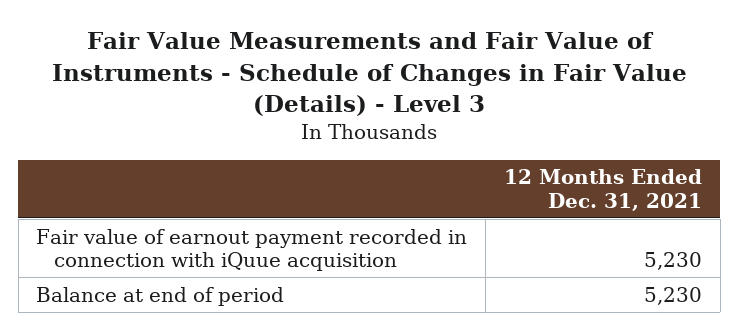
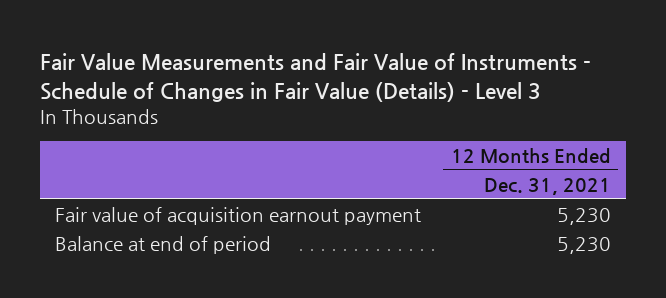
[36,228,468,272] Fair value of earnout payment recorded in connection with iQuue acquisition -> [55,206,422,225] Fair value of acquisition earnout payment

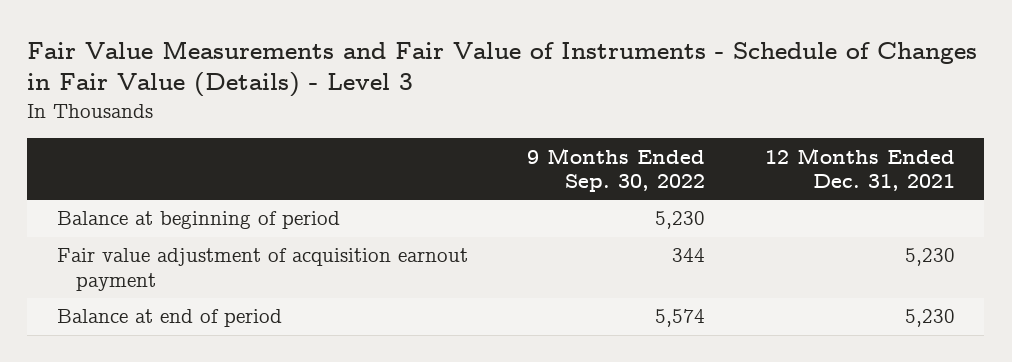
none -> [527,147,706,193] 9 Months Ended Sep. 30, 2022
none -> [56,211,340,230] Balance at beginning of period
[55,206,422,225] Fair value of acquisition earnout payment -> [56,248,468,291] Fair value adjustment of acquisition earnout payment

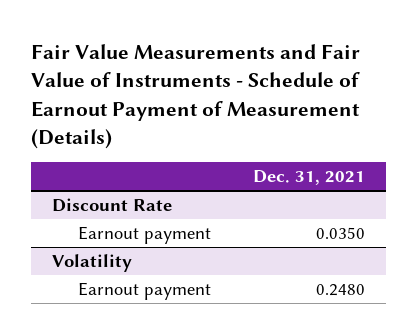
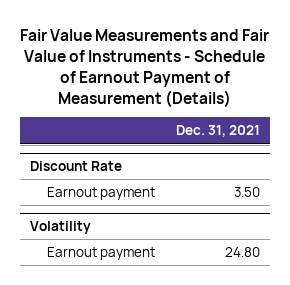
[315,226,365,239] 0.0350 -> [233,186,260,197] 3.50
[315,283,365,296] 0.2480 -> [224,246,260,257] 24.80

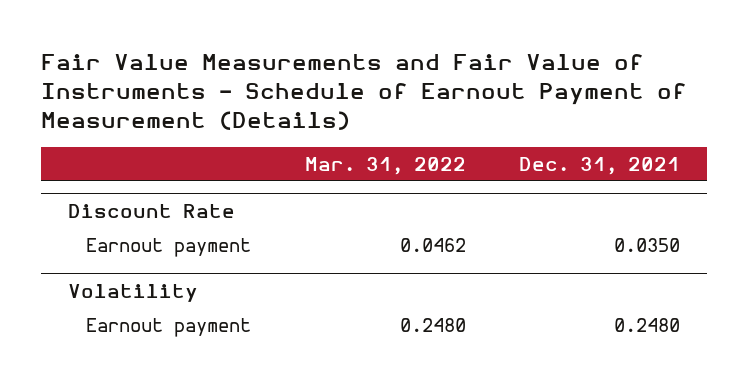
none -> [304,157,466,176] Mar. 31, 2022
[233,186,260,197] 3.50 -> [614,237,681,252] 0.0350
[224,246,260,257] 24.80 -> [614,317,681,332] 0.2480

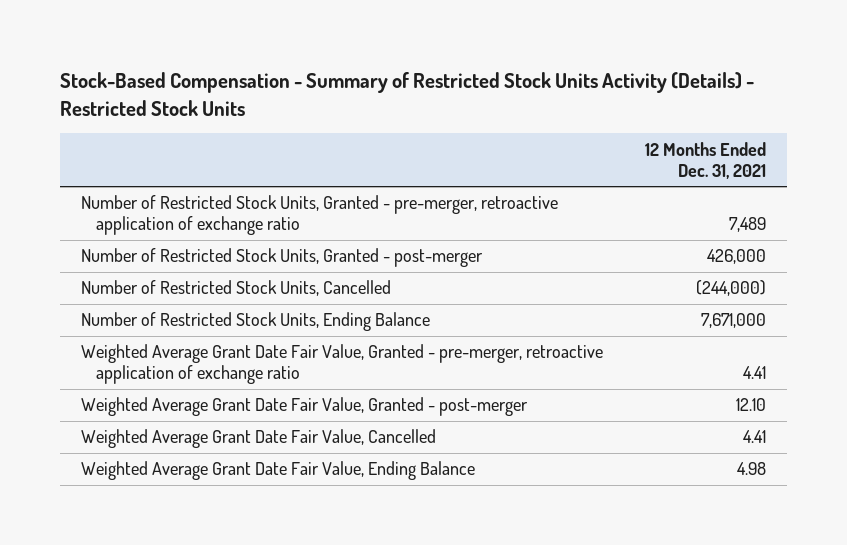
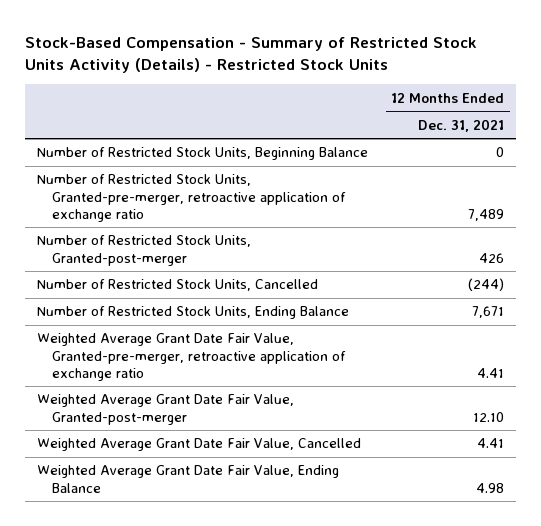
none -> [37,147,369,161] Number of Restricted Stock Units, Beginning Balance
[81,195,559,236] Number of Restricted Stock Units, Granted - pre-merger, retroactive application of exchange ratio -> [37,174,346,222] Number of Restricted Stock Units, Granted-pre-merger, retroactive application of exchange ratio
[81,248,484,268] Number of Restricted Stock Units, Granted - post-merger -> [37,235,252,266] Number of Restricted Stock Units, Granted-post-merger
[706,249,766,265] 426,000 -> [479,252,505,263] 426
[695,280,766,297] (244,000) -> [468,278,505,292] (244)
[700,313,766,329] 7,671,000 -> [472,306,505,319] 7,671
[81,344,604,385] Weighted Average Grant Date Fair Value, Granted - pre-merger, retroactive application of exchange ratio -> [37,333,346,381] Weighted Average Grant Date Fair Value, Granted-pre-merger, retroactive application of exchange ratio
[81,397,529,417] Weighted Average Grant Date Fair Value, Granted - post-merger -> [37,394,295,425] Weighted Average Grant Date Fair Value, Granted-post-merger

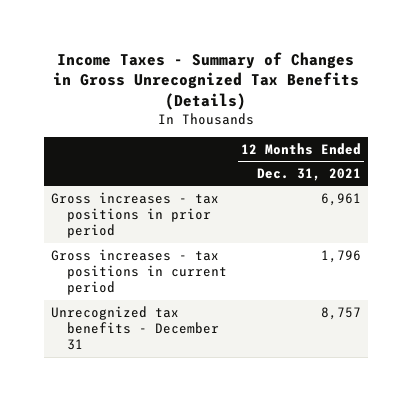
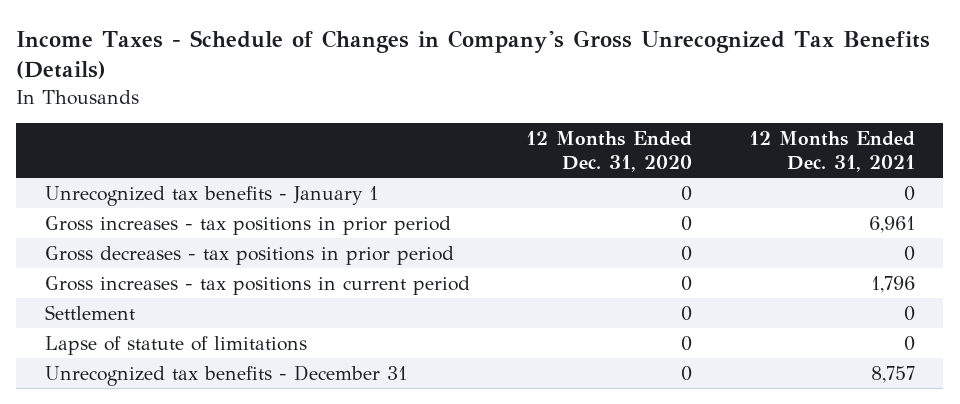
[52,51,359,110] Income Taxes - Summary of Changes in Gross Unrecognized Tax Benefits (Details) -> [16,29,931,80] Income Taxes - Schedule of Changes in Company's Gross Unrecognized Tax Benefits (Details)
none -> [526,131,693,172] 12 Months Ended Dec. 31, 2020
none -> [44,185,378,206] Unrecognized tax benefits - January 1
none -> [44,245,454,265] Gross decreases - tax positions in prior period
none -> [44,304,135,320] Settlement
none -> [44,335,307,355] Lapse of statute of limitations

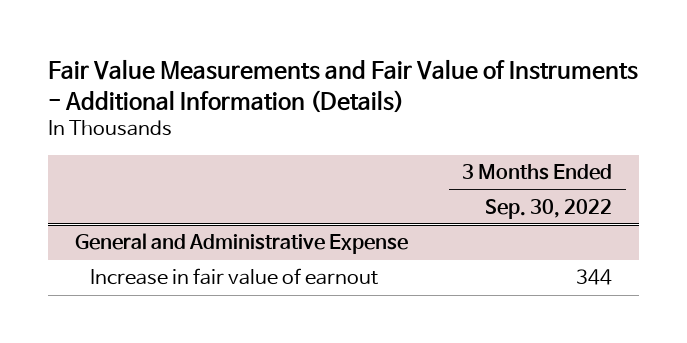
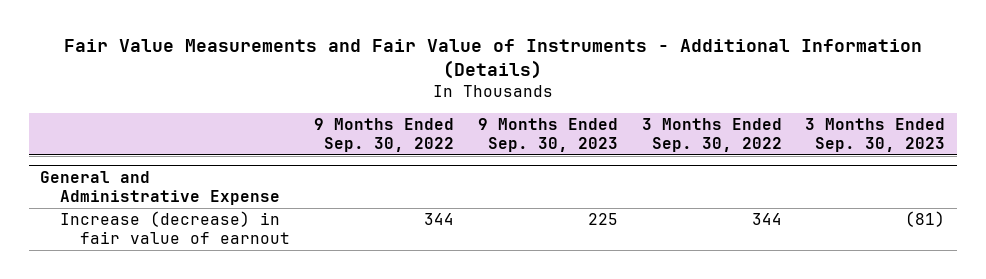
none -> [314,117,455,152] 9 Months Ended Sep. 30, 2022
none -> [477,117,618,152] 9 Months Ended Sep. 30, 2023
none -> [805,117,946,152] 3 Months Ended Sep. 30, 2023
[89,268,378,286] Increase in fair value of earnout -> [60,211,291,245] Increase (decrease) in fair value of earnout

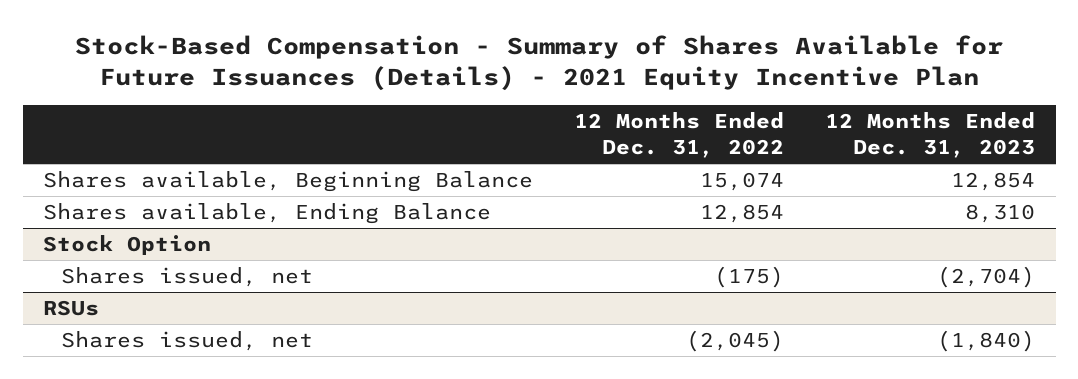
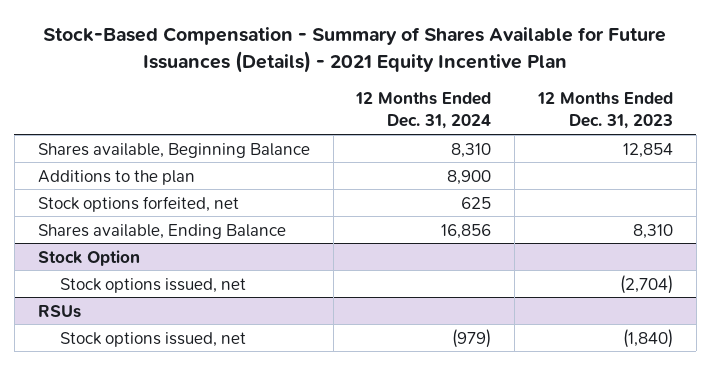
[574,112,785,159] 12 Months Ended Dec. 31, 2022 -> none
none -> [355,92,492,130] 12 Months Ended Dec. 31, 2024
none -> [37,169,195,185] Additions to the plan
none -> [37,195,239,212] Stock options forfeited, net
[60,267,313,288] Shares issued, net -> [59,277,246,293] Stock options issued, net
[60,331,313,352] Shares issued, net -> [59,331,246,347] Stock options issued, net

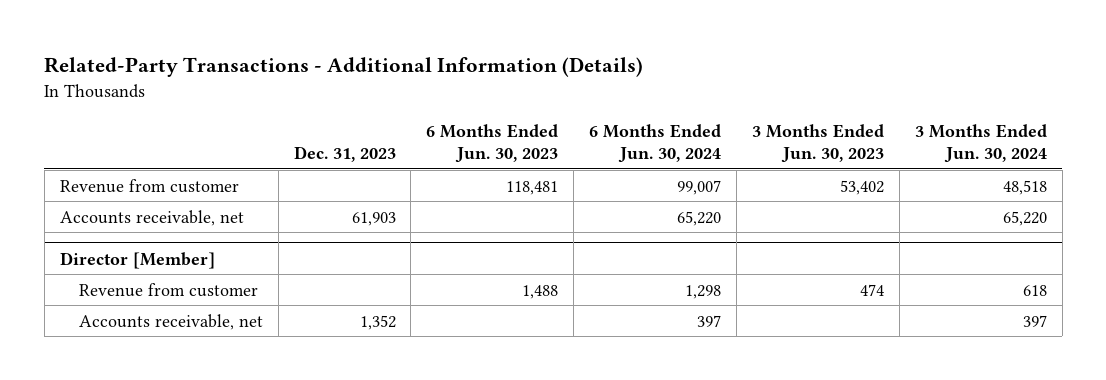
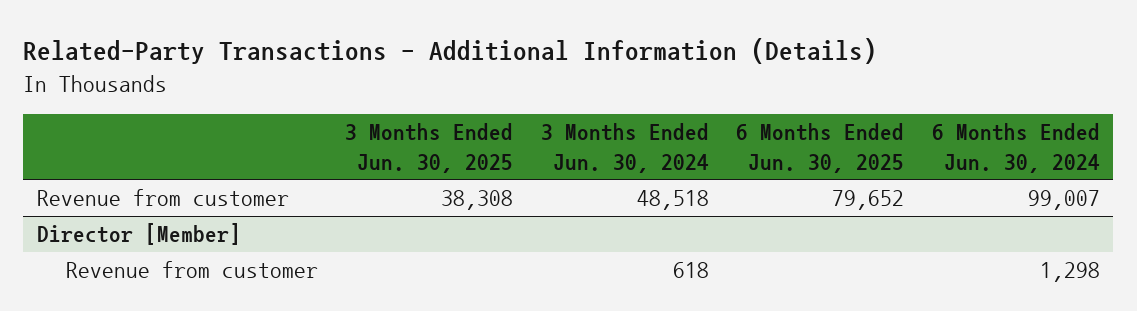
[293,145,396,162] Dec. 31, 2023 -> none
[426,123,559,163] 6 Months Ended Jun. 30, 2023 -> none
[752,123,885,163] 3 Months Ended Jun. 30, 2023 -> none
none -> [345,123,514,174] 3 Months Ended Jun. 30, 2025
none -> [736,123,905,174] 6 Months Ended Jun. 30, 2025
[59,209,244,226] Accounts receivable, net -> none
[78,313,263,330] Accounts receivable, net -> none

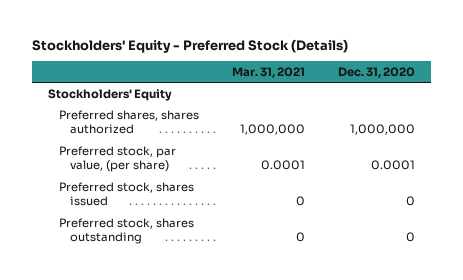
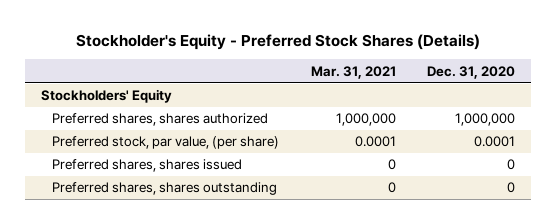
[32,38,349,53] Stockholders' Equity - Preferred Stock (Details) -> [76,34,481,51] Stockholder's Equity - Preferred Stock Shares (Details)
[59,181,195,207] Preferred stock, shares issued -> [52,159,243,173] Preferred shares, shares issued
[59,217,195,245] Preferred stock, shares outstanding -> [52,182,278,196] Preferred shares, shares outstanding

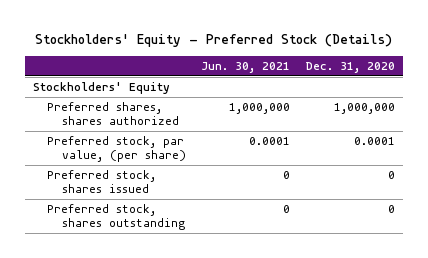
[76,34,481,51] Stockholder's Equity - Preferred Stock Shares (Details) -> [35,33,393,47] Stockholders' Equity - Preferred Stock (Details)
[310,65,396,79] Mar. 31, 2021 -> none
none -> [201,61,291,73] Jun. 30, 2021
[52,159,243,173] Preferred shares, shares issued -> [47,170,157,194] Preferred stock, shares issued
[52,182,278,196] Preferred shares, shares outstanding -> [47,204,185,231] Preferred stock, shares outstanding

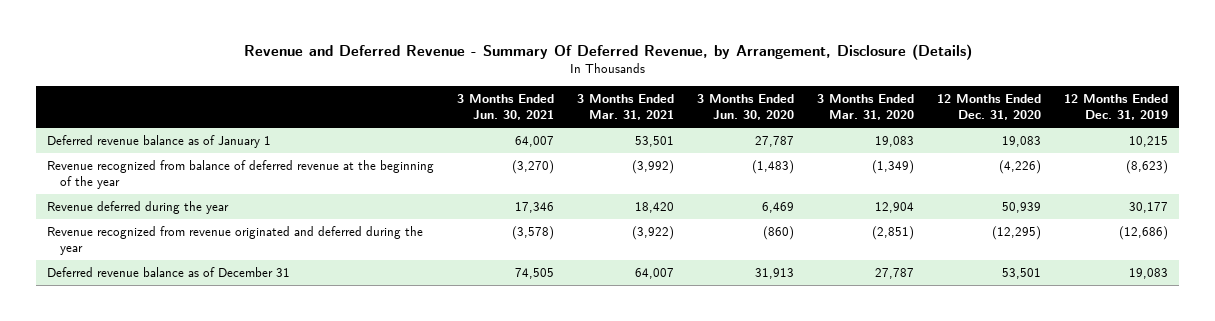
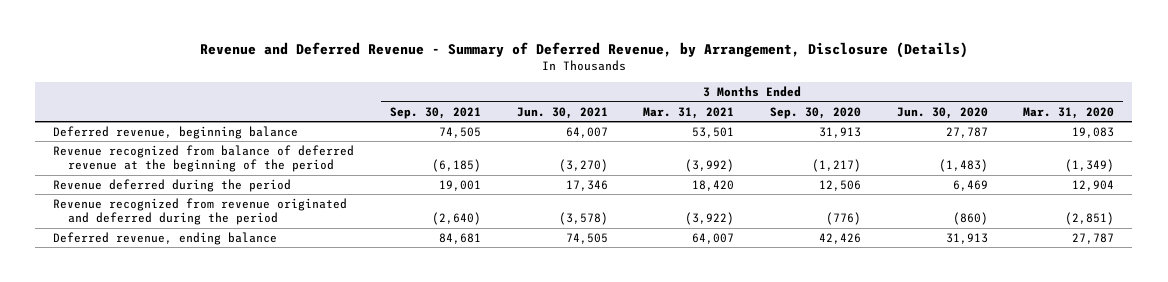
[243,43,972,60] Revenue and Deferred Revenue - Summary Of Deferred Revenue, by Arrangement, Disclosure (Details) -> [199,42,968,59] Revenue and Deferred Revenue - Summary of Deferred Revenue, by Arrangement, Disclosure (Details)
[936,93,1041,121] 12 Months Ended Dec. 31, 2020 -> none
[1063,93,1168,121] 12 Months Ended Dec. 31, 2019 -> none
none -> [390,106,482,119] Sep. 30, 2021
none -> [770,106,862,119] Sep. 30, 2020
[47,135,272,149] Deferred revenue balance as of January 1 -> [53,125,299,139] Deferred revenue, beginning balance
[47,160,435,190] Revenue recognized from balance of deferred revenue at the beginning of the year -> [53,144,355,173] Revenue recognized from balance of deferred revenue at the beginning of the period
[47,201,230,215] Revenue deferred during the year -> [53,178,292,192] Revenue deferred during the period
[47,226,424,256] Revenue recognized from revenue originated and deferred during the year -> [53,197,348,226] Revenue recognized from revenue originated and deferred during the period
[47,267,291,278] Deferred revenue balance as of December 31 -> [53,231,278,245] Deferred revenue, ending balance

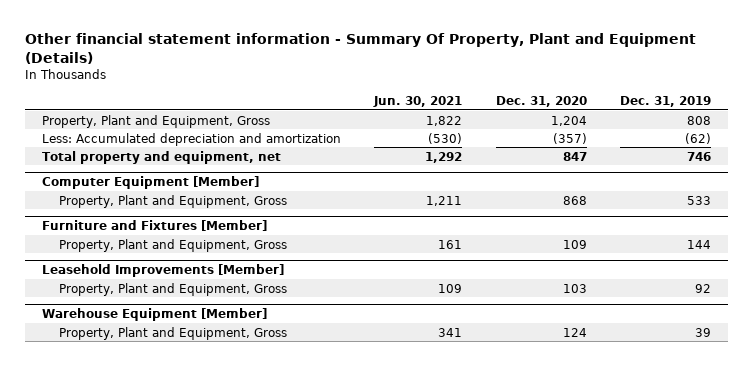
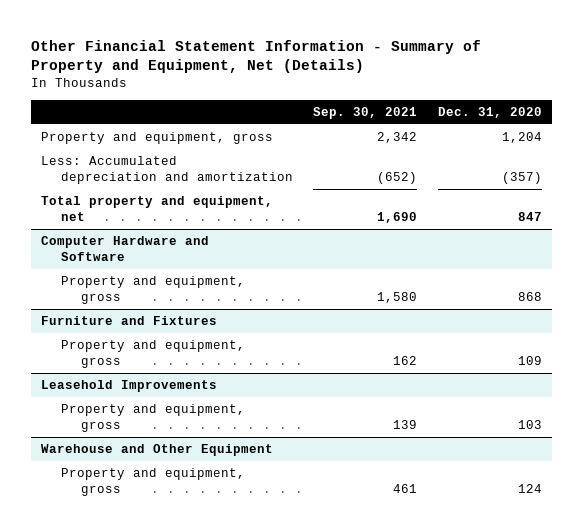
[25,32,697,64] Other financial statement information - Summary Of Property, Plant and Equipment (Details) -> [31,39,482,74] Other Financial Statement Information - Summary of Property and Equipment, Net (Details)
[373,95,463,107] Jun. 30, 2021 -> none
[619,95,711,107] Dec. 31, 2019 -> none
none -> [313,106,418,119] Sep. 30, 2021
[41,114,270,128] Property, Plant and Equipment, Gross -> [41,132,274,145] Property and equipment, gross
[41,175,259,189] Computer Equipment [Member] -> none
[41,307,267,321] Warehouse Equipment [Member] -> none
none -> [41,236,210,262] Computer Hardware and Software
[59,194,288,208] Property, Plant and Equipment, Gross -> [61,276,246,305] Property and equipment, gross
[41,219,267,231] Furniture and Fixtures [Member] -> [41,316,218,326] Furniture and Fixtures
[59,238,288,252] Property, Plant and Equipment, Gross -> [61,340,246,369] Property and equipment, gross
[41,263,284,277] Leasehold Improvements [Member] -> [41,380,218,393] Leasehold Improvements
[59,282,288,296] Property, Plant and Equipment, Gross -> [61,404,246,433] Property and equipment, gross
none -> [41,444,274,457] Warehouse and Other Equipment
[59,326,288,340] Property, Plant and Equipment, Gross -> [61,468,246,497] Property and equipment, gross

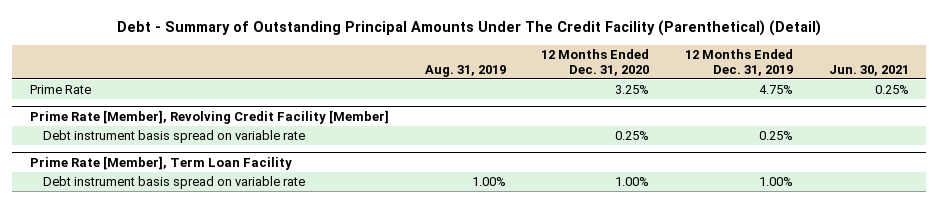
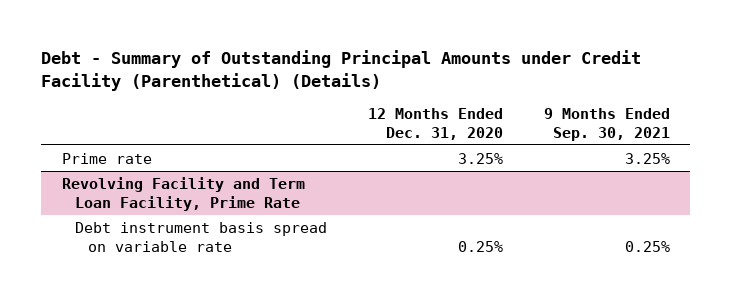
[117,19,822,36] Debt - Summary of Outstanding Principal Amounts Under The Credit Facility (Parenthetical) (Detail) -> [41,50,642,91] Debt - Summary of Outstanding Principal Amounts under Credit Facility (Parenthetical) (Details)
[424,64,506,77] Aug. 31, 2019 -> none
[684,48,793,76] 12 Months Ended Dec. 31, 2019 -> none
[828,64,909,76] Jun. 30, 2021 -> none
none -> [543,107,670,141] 9 Months Ended Sep. 30, 2021
[29,109,389,124] Prime Rate [Member], Revolving Credit Facility [Member] -> none
[29,85,91,95] Prime Rate -> [61,152,152,164] Prime rate
none -> [61,176,305,211] Revolving Facility and Term Loan Facility, Prime Rate
[29,155,292,170] Prime Rate [Member], Term Loan Facility -> none
[43,176,306,190] Debt instrument basis spread on variable rate -> none

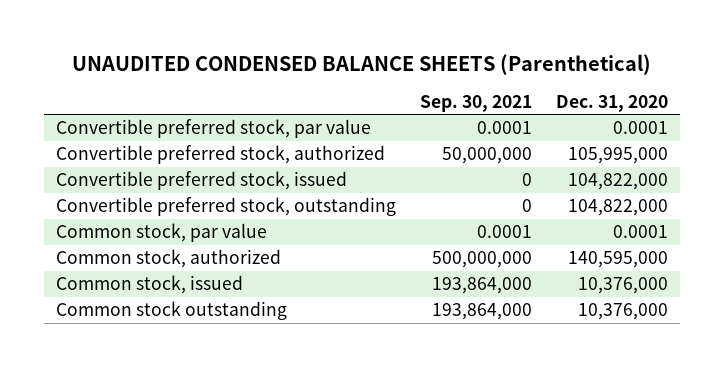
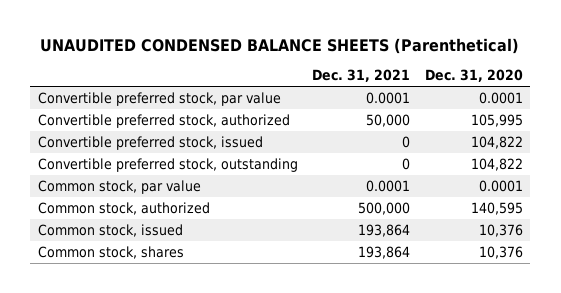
[420,94,533,112] Sep. 30, 2021 -> none
none -> [312,69,411,83] Dec. 31, 2021
[568,147,669,165] 105,995,000 -> [471,113,524,127] 105,995
[568,173,669,191] 104,822,000 -> [471,135,524,149] 104,822
[568,199,669,217] 104,822,000 -> [471,157,524,171] 104,822
[568,251,669,269] 140,595,000 -> [471,201,524,215] 140,595
[578,277,669,295] 10,376,000 -> [479,223,524,237] 10,376
[56,301,288,321] Common stock outstanding -> [37,245,184,259] Common stock, shares
[578,303,669,321] 10,376,000 -> [479,245,524,259] 10,376

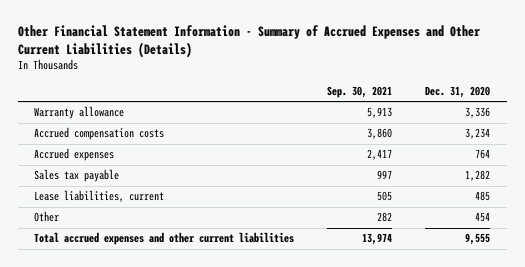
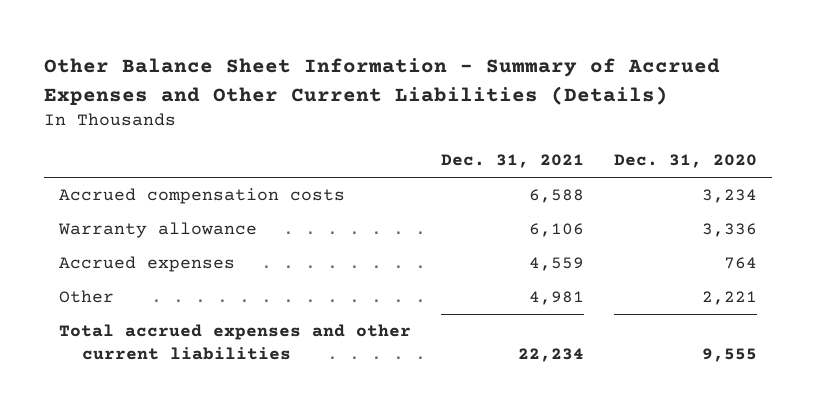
[17,24,480,58] Other Financial Statement Information - Summary of Accrued Expenses and Other Current Liabilities (Details) -> [44,58,721,105] Other Balance Sheet Information - Summary of Accrued Expenses and Other Current Liabilities (Details)
[327,86,393,99] Sep. 30, 2021 -> none
none -> [440,154,584,169] Dec. 31, 2021
[34,106,125,120] Warranty allowance -> [58,222,258,239] Warranty allowance
[34,169,120,183] Sales tax payable -> none
[34,190,165,203] Lease liabilities, current -> none
[475,212,491,223] 454 -> [701,291,757,306] 2,221

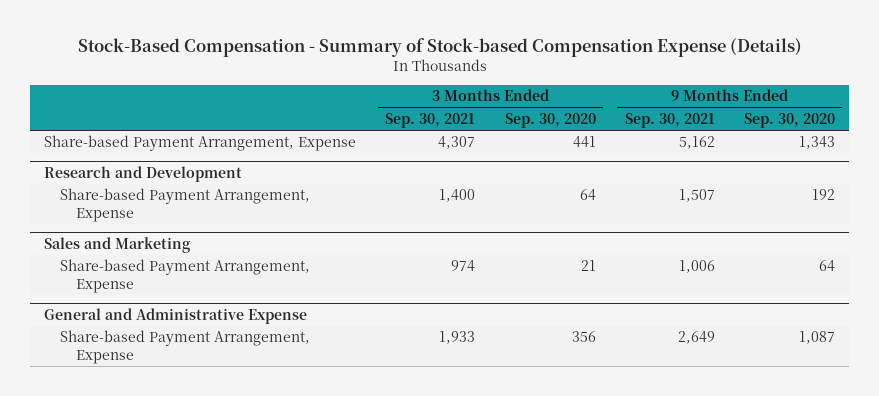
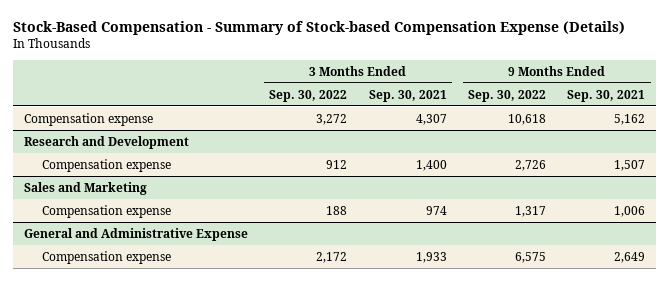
[504,112,596,128] Sep. 30, 2020 -> none
[743,112,835,128] Sep. 30, 2020 -> none
none -> [269,89,348,102] Sep. 30, 2022
none -> [467,89,546,102] Sep. 30, 2022
[44,135,357,152] Share-based Payment Arrangement, Expense -> [23,112,153,126] Compensation expense
[60,188,311,223] Share-based Payment Arrangement, Expense -> [41,158,171,172] Compensation expense
[60,259,311,294] Share-based Payment Arrangement, Expense -> [41,204,171,218] Compensation expense
[60,330,311,365] Share-based Payment Arrangement, Expense -> [41,250,171,264] Compensation expense

